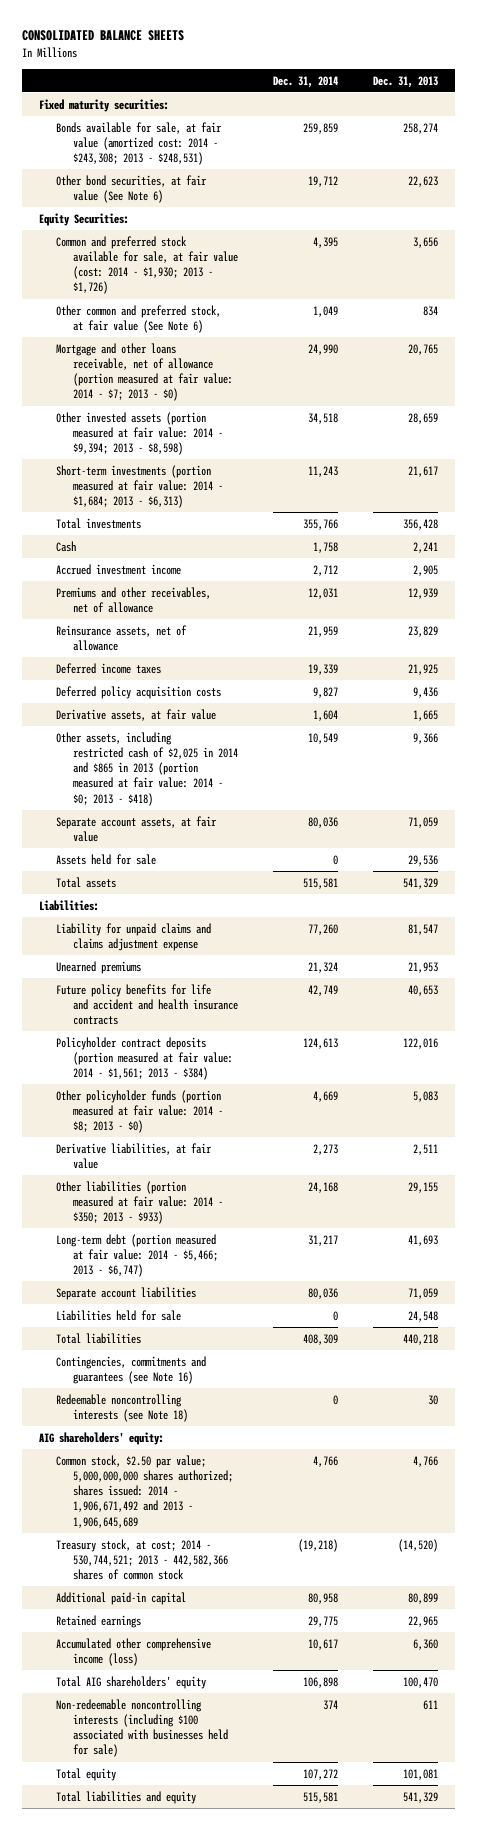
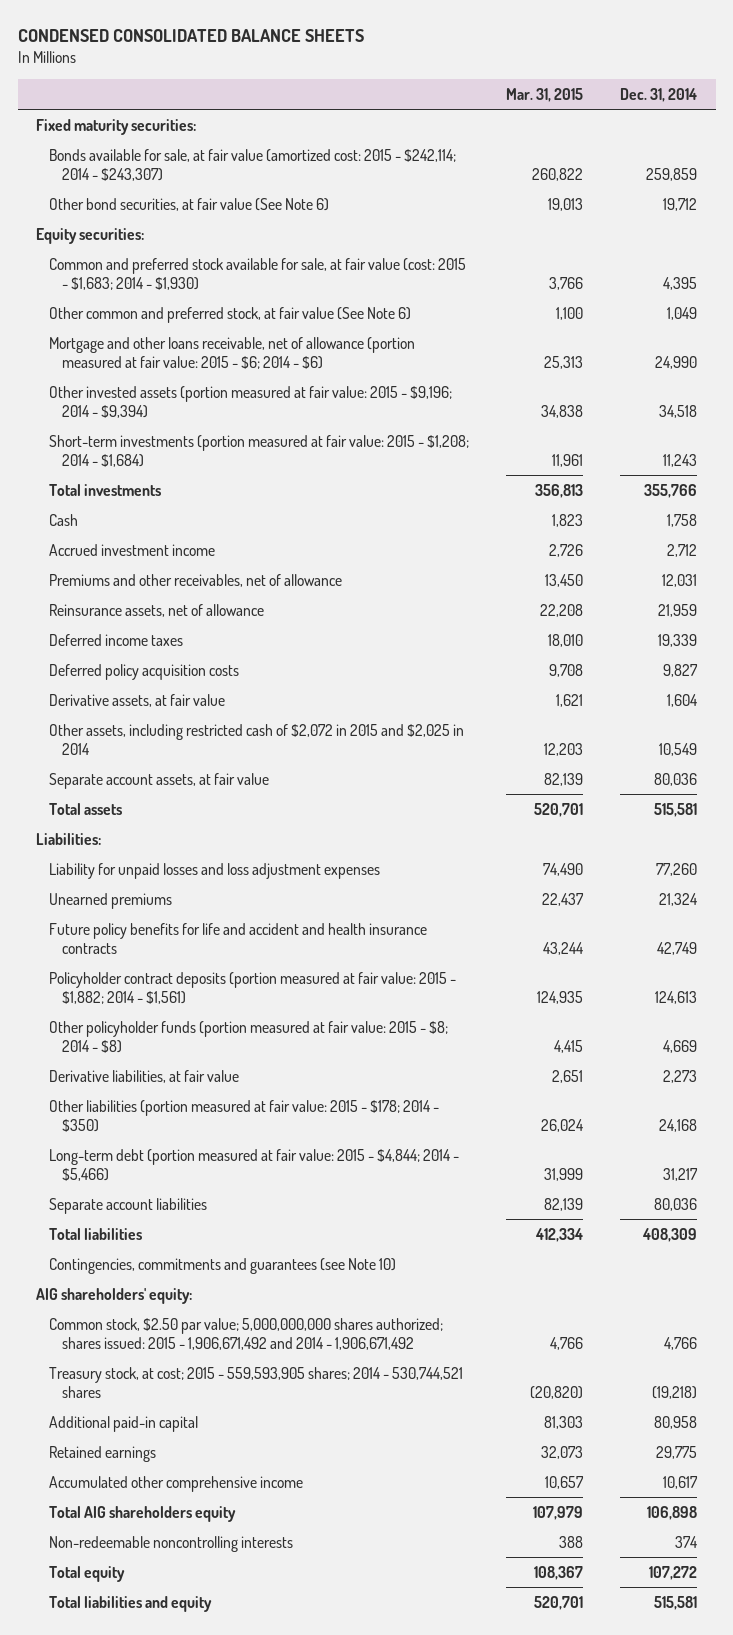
[21,30,184,42] CONSOLIDATED BALANCE SHEETS -> [17,29,364,43] CONDENSED CONSOLIDATED BALANCE SHEETS
[372,75,438,88] Dec. 31, 2013 -> none
none -> [506,87,584,102] Mar. 31, 2015
[56,121,223,166] Bonds available for sale, at fair value (amortized cost: 2014 - $243,308; 2013 - $248,531) -> [49,148,457,181] Bonds available for sale, at fair value (amortized cost: 2015 - $242,114; 2014 - $243,307)
[38,212,129,226] Equity Securities: -> [36,227,145,244] Equity securities:
[56,235,239,295] Common and preferred stock available for sale, at fair value (cost: 2014 - $1,930; 2013 - $1,726) -> [49,257,467,290] Common and preferred stock available for sale, at fair value (cost: 2015 - $1,683; 2014 - $1,930)
[56,342,234,402] Mortgage and other loans receivable, net of allowance (portion measured at fair value: 2014 - $7; 2013 - $0) -> [49,336,416,369] Mortgage and other loans receivable, net of allowance (portion measured at fair value: 2015 - $6; 2014 - $6)
[56,411,224,456] Other invested assets (portion measured at fair value: 2014 - $9,394; 2013 - $8,598) -> [49,385,453,418] Other invested assets (portion measured at fair value: 2015 - $9,196; 2014 - $9,394)
[56,464,224,509] Short-term investments (portion measured at fair value: 2014 - $1,684; 2013 - $6,313) -> [49,434,470,467] Short-term investments (portion measured at fair value: 2015 - $1,208; 2014 - $1,684)
[56,731,239,806] Other assets, including restricted cash of $2,025 in 2014 and $865 in 2013 (portion measured at fair value: 2014 - $0; 2013 - $418) -> [49,723,465,755] Other assets, including restricted cash of $2,072 in 2015 and $2,025 in 2014
[56,853,157,865] Assets held for sale -> none
[56,922,212,951] Liability for unpaid claims and claims adjustment expense -> [49,862,381,879] Liability for unpaid losses and loss adjustment expenses
[56,1036,234,1081] Policyholder contract deposits (portion measured at fair value: 2014 - $1,561; 2013 - $384) -> [49,971,457,1004] Policyholder contract deposits (portion measured at fair value: 2015 - $1,882; 2014 - $1,561)
[56,1089,224,1134] Other policyholder funds (portion measured at fair value: 2014 - $8; 2013 - $0) -> [49,1020,449,1053] Other policyholder funds (portion measured at fair value: 2015 - $8; 2014 - $8)
[56,1180,224,1225] Other liabilities (portion measured at fair value: 2014 - $350; 2013 - $933) -> [49,1099,440,1132] Other liabilities (portion measured at fair value: 2015 - $178; 2014 - $350)
[56,1233,219,1278] Long-term debt (portion measured at fair value: 2014 - $5,466; 2013 - $6,747) -> [49,1148,460,1181] Long-term debt (portion measured at fair value: 2015 - $4,844; 2014 - $5,466)
[56,1309,182,1321] Liabilities held for sale -> none
[56,1393,189,1422] Redeemable noncontrolling interests (see Note 18) -> none
[56,1355,207,1384] Contingencies, commitments and guarantees (see Note 16) -> [49,1257,397,1274] Contingencies, commitments and guarantees (see Note 10)
[56,1454,234,1528] Common stock, $2.50 par value; 5,000,000,000 shares authorized; shares issued: 2014 - 1,906,671,492 and 2013 - 1,906,645,689 -> [49,1317,444,1350] Common stock, $2.50 par value; 5,000,000,000 shares authorized; shares issued: 2015 - 1,906,671,492 and 2014 - 1,906,671,492
[56,1538,229,1581] Treasury stock, at cost; 2014 - 530,744,521; 2013 - 442,582,366 shares of common stock -> [49,1366,464,1398] Treasury stock, at cost; 2015 - 559,593,905 shares; 2014 - 530,744,521 shares
[56,1637,212,1666] Accumulated other comprehensive income (loss) -> [49,1475,304,1492] Accumulated other comprehensive income
[56,1675,207,1689] Total AIG shareholders' equity -> [49,1505,237,1522] Total AIG shareholders equity
[56,1698,229,1758] Non-redeemable noncontrolling interests (including $100 associated with businesses held for sale) -> [49,1535,294,1552] Non-redeemable noncontrolling interests

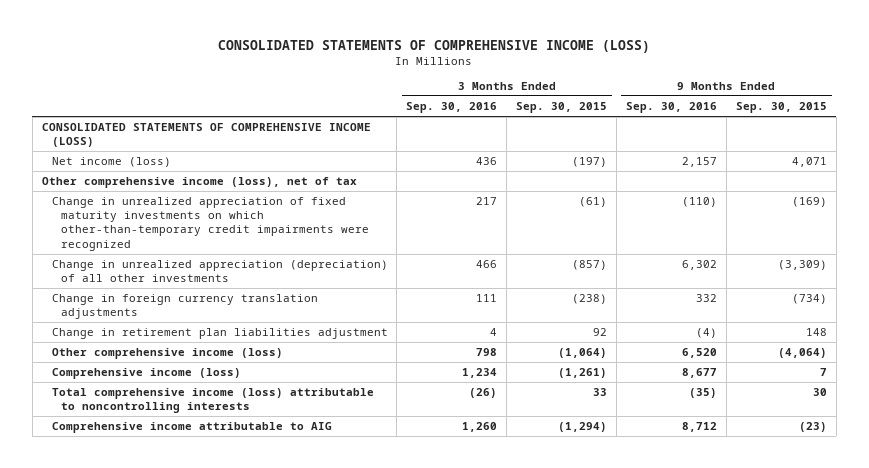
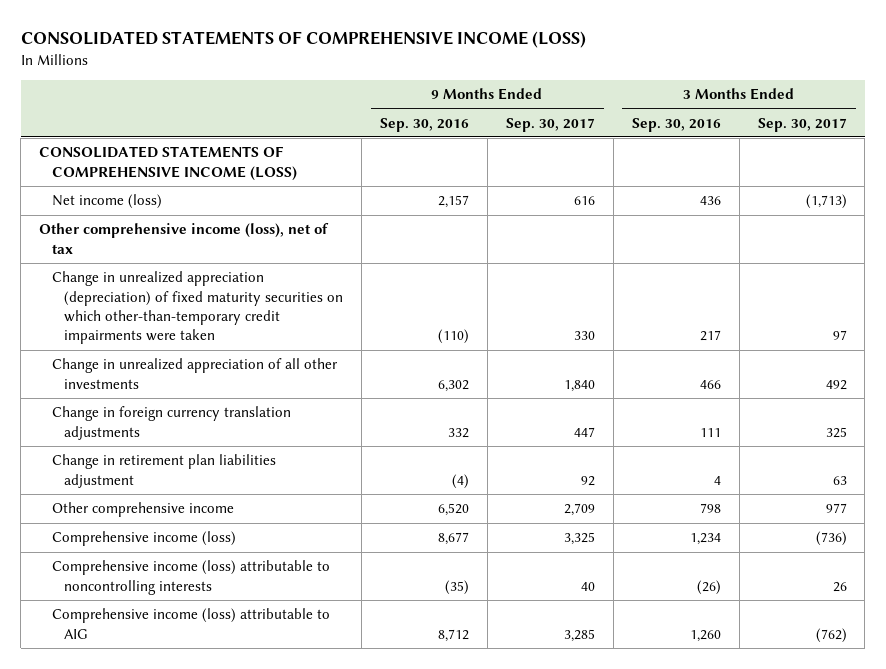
[516,102,608,114] Sep. 30, 2015 -> none
[735,102,827,114] Sep. 30, 2015 -> none
none -> [505,117,595,132] Sep. 30, 2017
none -> [757,117,847,132] Sep. 30, 2017
[51,197,370,251] Change in unrealized appreciation of fixed maturity investments on which other-than-temporary credit impairments were recognized -> [51,271,344,345] Change in unrealized appreciation (depreciation) of fixed maturity securities on which other-than-temporary credit impairments were taken
[51,260,388,283] Change in unrealized appreciation (depreciation) of all other investments -> [51,358,338,389] Change in unrealized appreciation of all other investments
[51,348,283,360] Other comprehensive income (loss) -> [51,502,234,518] Other comprehensive income
[51,388,374,414] Total comprehensive income (loss) attributable to noncontrolling interests -> [51,560,330,595] Comprehensive income (loss) attributable to noncontrolling interests
[51,422,332,434] Comprehensive income attributable to AIG -> [51,608,330,639] Comprehensive income (loss) attributable to AIG

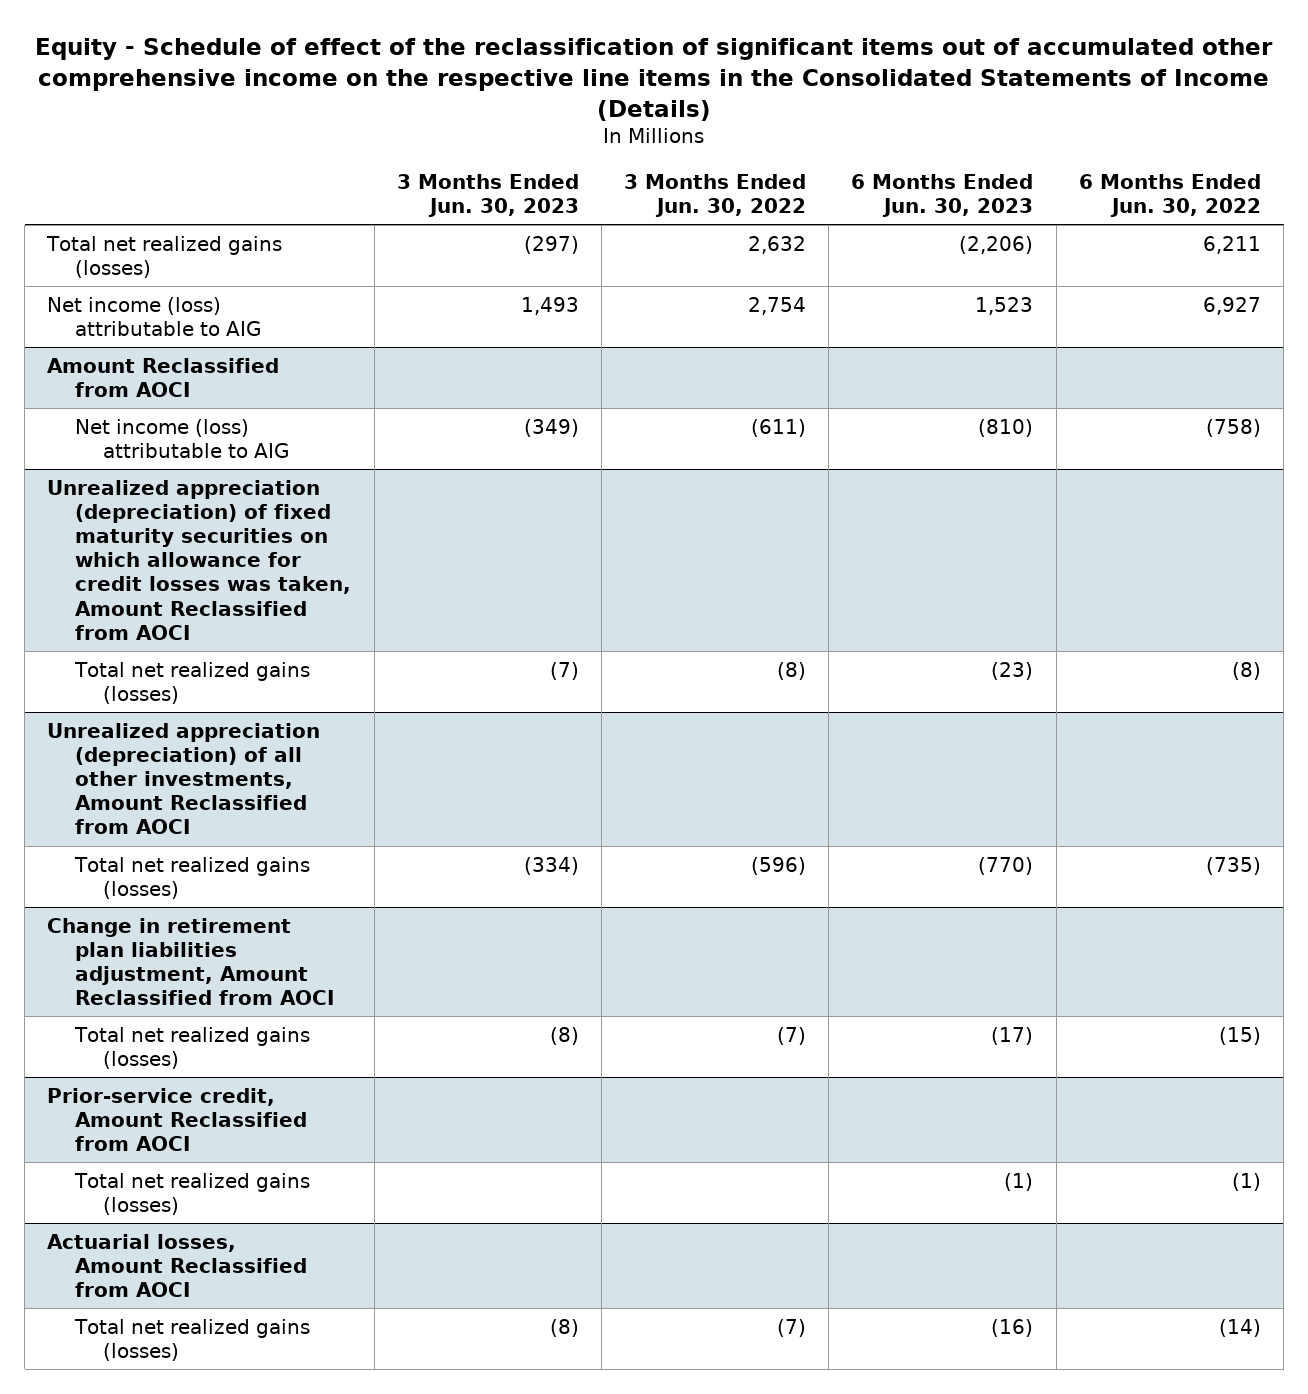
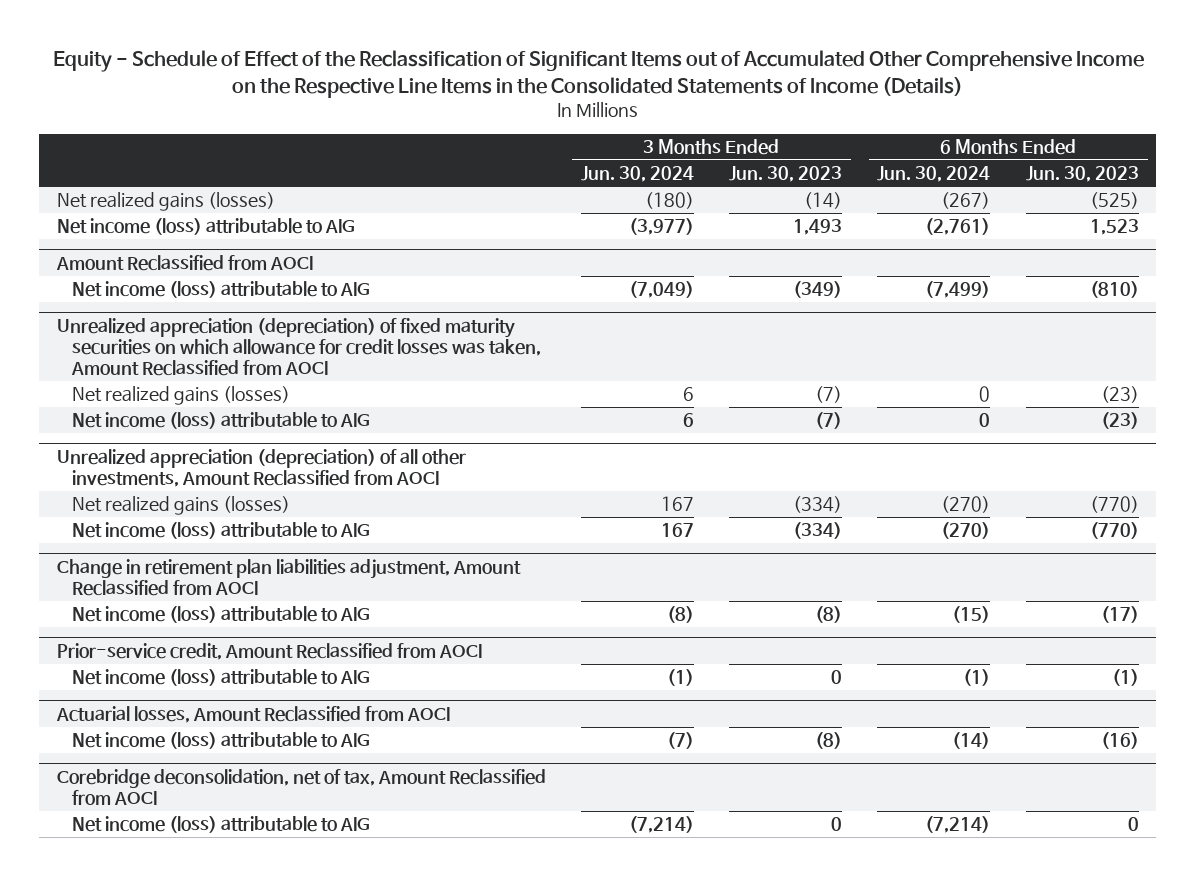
[35,38,1274,121] Equity - Schedule of effect of the reclassification of significant items out of accumulated other comprehensive income on the respective line items in the Consolidated Statements of Income (Details) -> [52,49,1144,98] Equity - Schedule of Effect of the Reclassification of Significant Items out of Accumulated Other Comprehensive Income on the Respective Line Items in the Consolidated Statements of Income (Details)
[624,173,807,217] 3 Months Ended Jun. 30, 2022 -> none
[1078,173,1261,217] 6 Months Ended Jun. 30, 2022 -> none
none -> [580,166,694,183] Jun. 30, 2024
none -> [877,166,991,183] Jun. 30, 2024
[46,235,283,278] Total net realized gains (losses) -> [56,192,275,212] Net realized gains (losses)
[523,235,579,254] (297) -> [804,192,843,210] (14)
[959,235,1034,254] (2,206) -> [1089,192,1139,210] (525)
[74,661,311,704] Total net realized gains (losses) -> [72,386,291,406] Net realized gains (losses)
none -> [72,412,371,430] Net income (loss) attributable to AIG
[74,856,311,899] Total net realized gains (losses) -> [72,496,291,516] Net realized gains (losses)
none -> [72,522,371,540] Net income (loss) attributable to AIG
[74,1026,311,1069] Total net realized gains (losses) -> [72,606,371,624] Net income (loss) attributable to AIG
[74,1172,311,1215] Total net realized gains (losses) -> none
none -> [72,669,371,687] Net income (loss) attributable to AIG
[74,1318,311,1361] Total net realized gains (losses) -> [72,732,371,750] Net income (loss) attributable to AIG
none -> [56,768,546,805] Corebridge deconsolidation, net of tax, Amount Reclassified from AOCI
none -> [72,816,371,834] Net income (loss) attributable to AIG

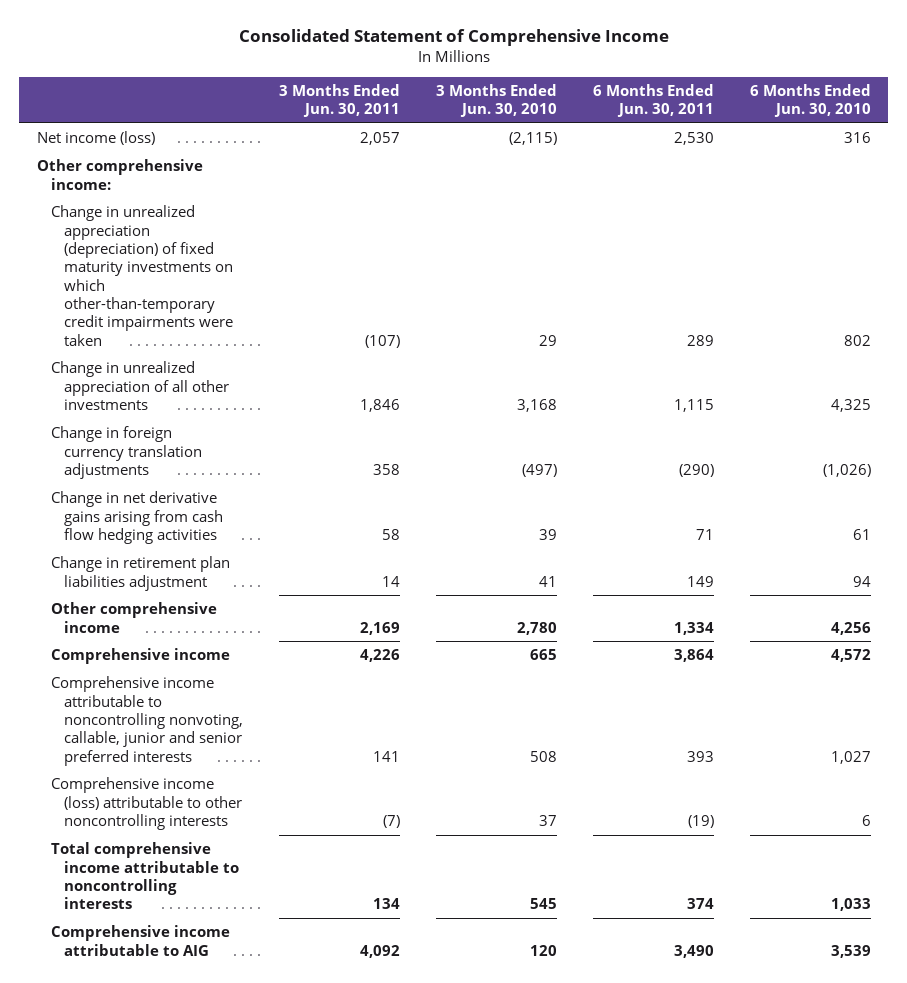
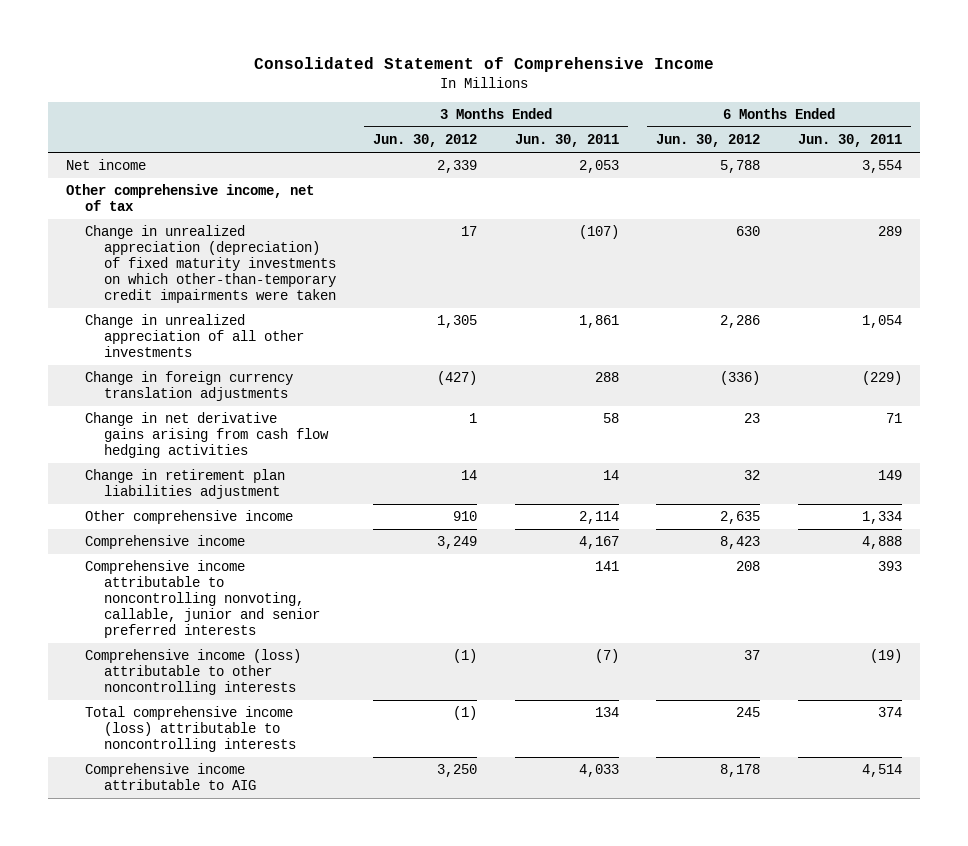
[436,83,558,118] 3 Months Ended Jun. 30, 2010 -> none
[749,83,871,118] 6 Months Ended Jun. 30, 2010 -> none
none -> [373,134,478,148] Jun. 30, 2012
none -> [656,134,761,148] Jun. 30, 2012
[36,131,155,146] Net income (loss) -> [66,159,147,171] Net income
[360,132,401,146] 2,057 -> [578,160,619,174] 2,053
[673,132,714,146] 2,530 -> [861,160,902,174] 3,554
[36,159,203,190] Other comprehensive income: -> [66,184,315,212] Other comprehensive income, net of tax
[360,398,401,412] 1,846 -> [578,315,619,329] 1,861
[673,398,714,412] 1,115 -> [861,315,902,329] 1,054
[373,463,401,475] 358 -> [594,372,619,383] 288
[678,463,714,477] (290) -> [861,371,902,386] (229)
[360,621,401,635] 2,169 -> [578,511,619,525] 2,114
[360,649,401,663] 4,226 -> [578,536,619,550] 4,167
[673,649,714,663] 3,864 -> [861,536,902,550] 4,888
[50,842,240,910] Total comprehensive income attributable to noncontrolling interests -> [85,706,297,753] Total comprehensive income (loss) attributable to noncontrolling interests
[360,944,401,958] 4,092 -> [578,764,619,778] 4,033
[673,944,714,958] 3,490 -> [861,764,902,778] 4,514

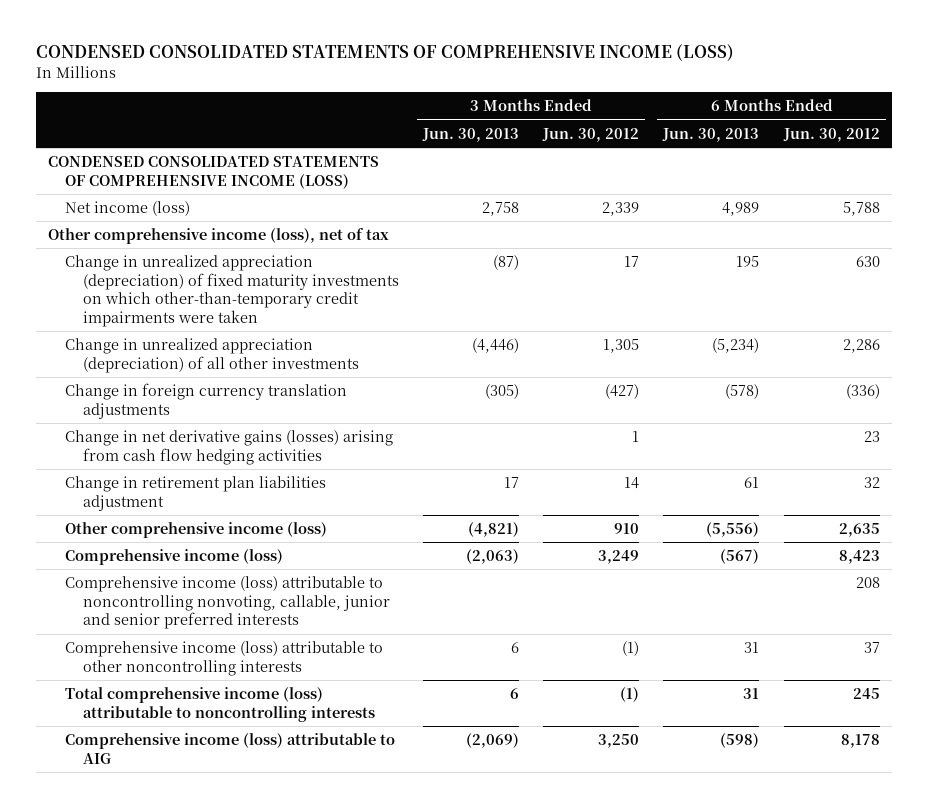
[253,57,714,73] Consolidated Statement of Comprehensive Income -> [35,44,734,62] CONDENSED CONSOLIDATED STATEMENTS OF COMPREHENSIVE INCOME (LOSS)
[514,134,619,148] Jun. 30, 2011 -> none
[797,134,902,148] Jun. 30, 2011 -> none
none -> [421,127,519,142] Jun. 30, 2013
none -> [662,127,760,142] Jun. 30, 2013
none -> [47,155,379,189] CONDENSED CONSOLIDATED STATEMENTS OF COMPREHENSIVE INCOME (LOSS)
[66,159,147,171] Net income -> [65,200,191,216] Net income (loss)
[66,184,315,212] Other comprehensive income, net of tax -> [47,227,389,244] Other comprehensive income (loss), net of tax
[85,314,305,358] Change in unrealized appreciation of all other investments -> [65,337,359,373] Change in unrealized appreciation (depreciation) of all other investments
[85,412,330,459] Change in net derivative gains arising from cash flow hedging activities -> [65,429,394,465] Change in net derivative gains (losses) arising from cash flow hedging activities
[85,510,294,525] Other comprehensive income -> [65,521,328,538] Other comprehensive income (loss)
[85,535,246,550] Comprehensive income -> [65,548,284,565] Comprehensive income (loss)
[85,560,321,639] Comprehensive income attributable to noncontrolling nonvoting, callable, junior and senior preferred interests -> [65,575,390,630] Comprehensive income (loss) attributable to noncontrolling nonvoting, callable, junior and senior preferred interests
[85,763,257,791] Comprehensive income attributable to AIG -> [65,732,396,764] Comprehensive income (loss) attributable to AIG

